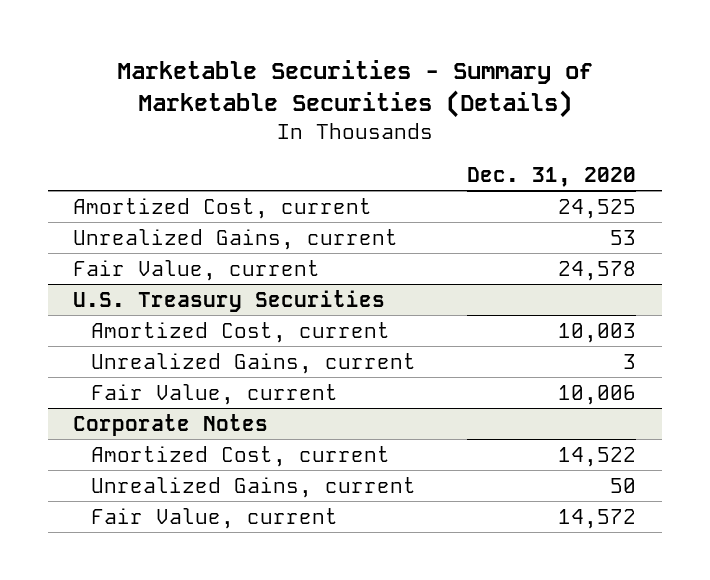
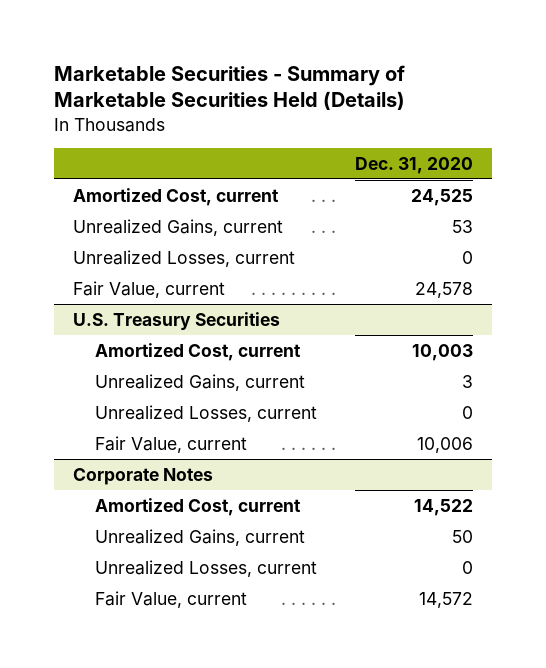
[116,60,593,119] Marketable Securities - Summary of Marketable Securities (Details) -> [53,64,405,111] Marketable Securities - Summary of Marketable Securities Held (Details)
none -> [72,249,295,267] Unrealized Losses, current
none -> [95,404,318,422] Unrealized Losses, current
none -> [95,559,318,577] Unrealized Losses, current

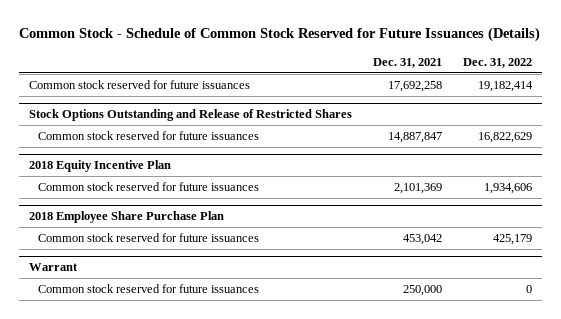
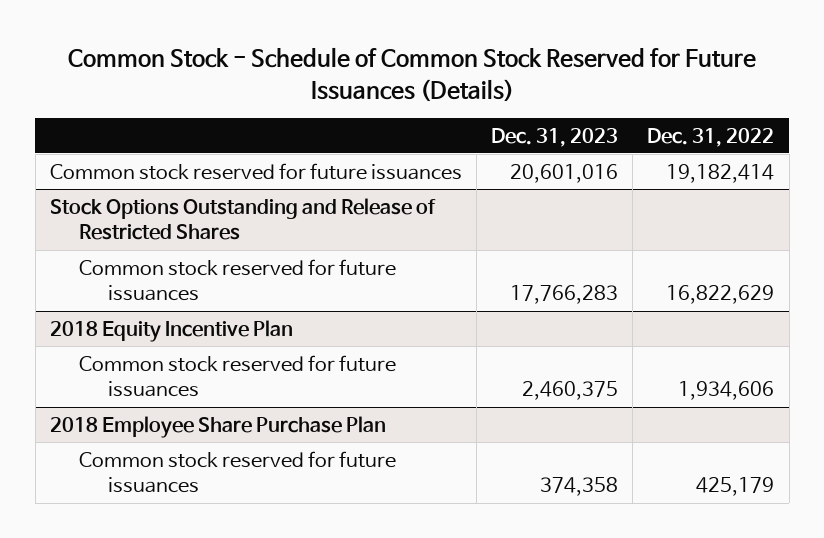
[373,57,443,68] Dec. 31, 2021 -> none
none -> [491,127,619,147] Dec. 31, 2023
[29,263,79,272] Warrant -> none
[38,283,260,293] Common stock reserved for future issuances -> none

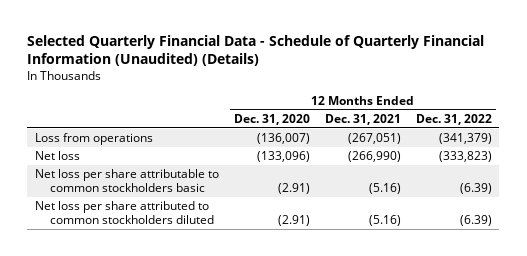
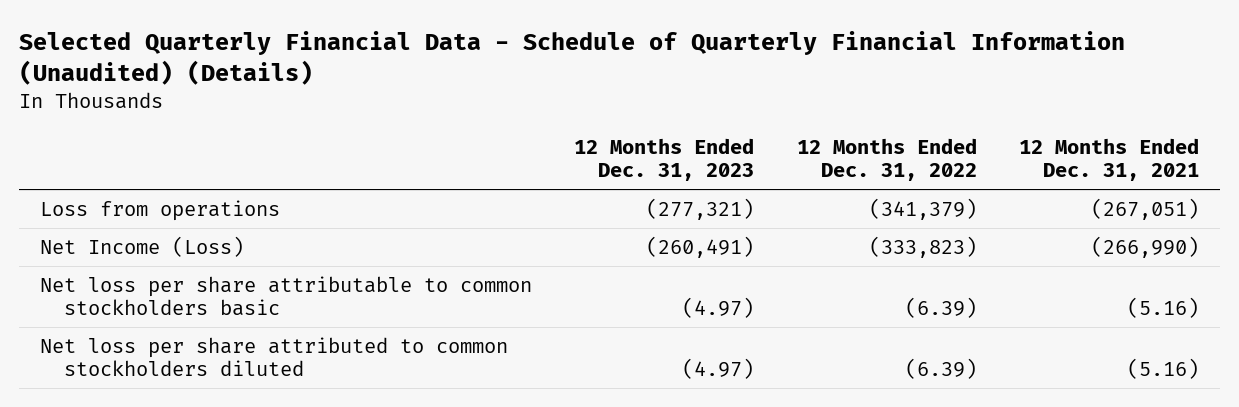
[233,114,310,126] Dec. 31, 2020 -> none
none -> [574,137,755,182] 12 Months Ended Dec. 31, 2023
[34,151,80,161] Net loss -> [40,235,245,257] Net Income (Loss)

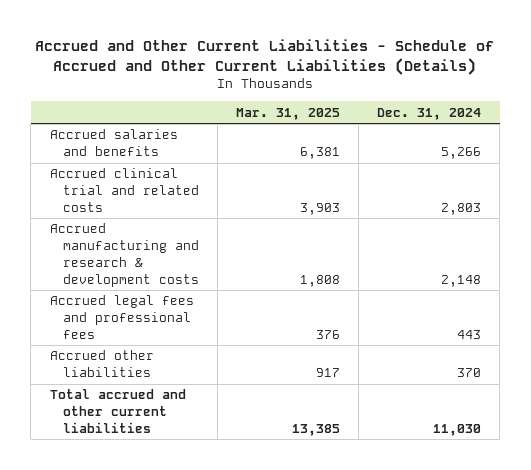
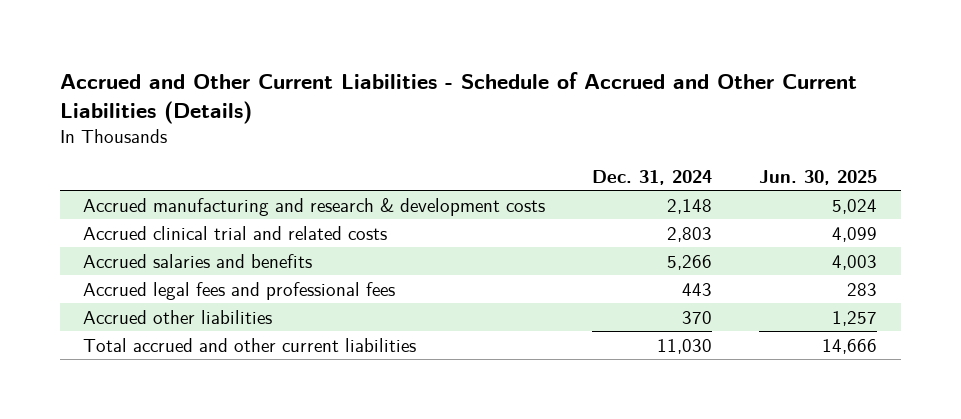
[235,107,340,120] Mar. 31, 2025 -> none
none -> [759,169,878,185] Jun. 30, 2025
[49,168,199,212] Accrued clinical trial and related costs -> [83,225,388,240] Accrued clinical trial and related costs
[49,129,178,157] Accrued salaries and benefits -> [83,253,313,268] Accrued salaries and benefits

